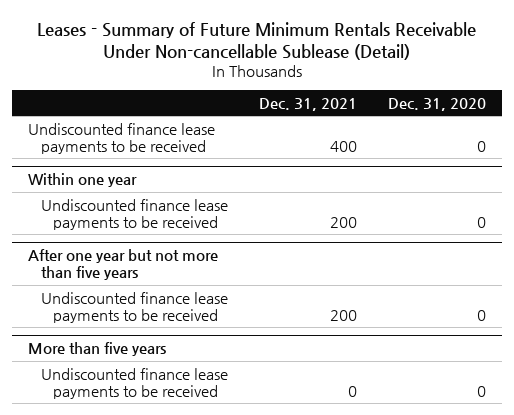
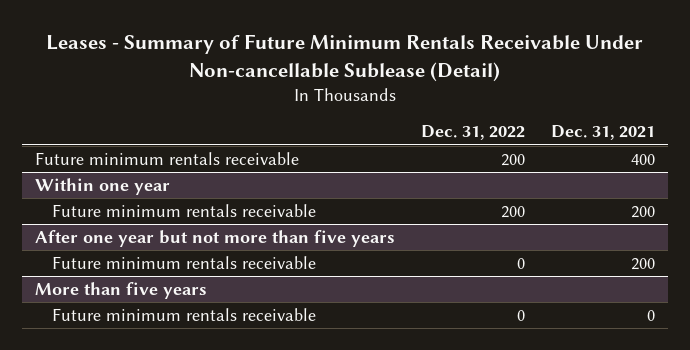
[388,97,487,111] Dec. 31, 2020 -> none
none -> [420,125,525,141] Dec. 31, 2022
[28,122,216,154] Undiscounted finance lease payments to be received -> none
none -> [34,151,299,165] Future minimum rentals receivable
[40,198,228,230] Undiscounted finance lease payments to be received -> none
none -> [52,203,317,217] Future minimum rentals receivable
[40,291,228,323] Undiscounted finance lease payments to be received -> none
none -> [52,255,317,269] Future minimum rentals receivable
[40,367,228,399] Undiscounted finance lease payments to be received -> none
none -> [52,307,317,321] Future minimum rentals receivable

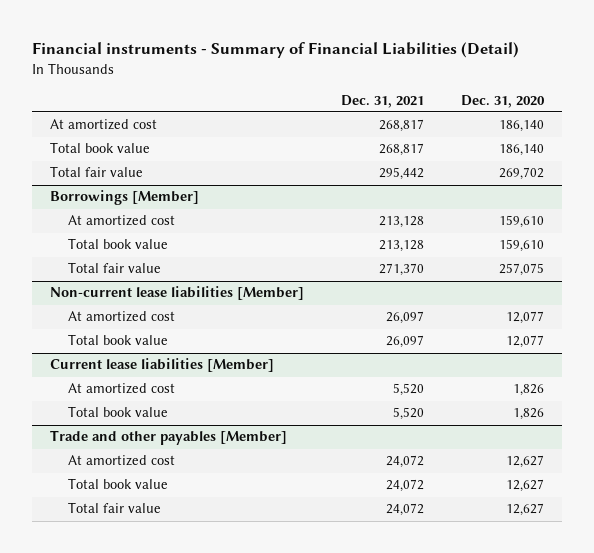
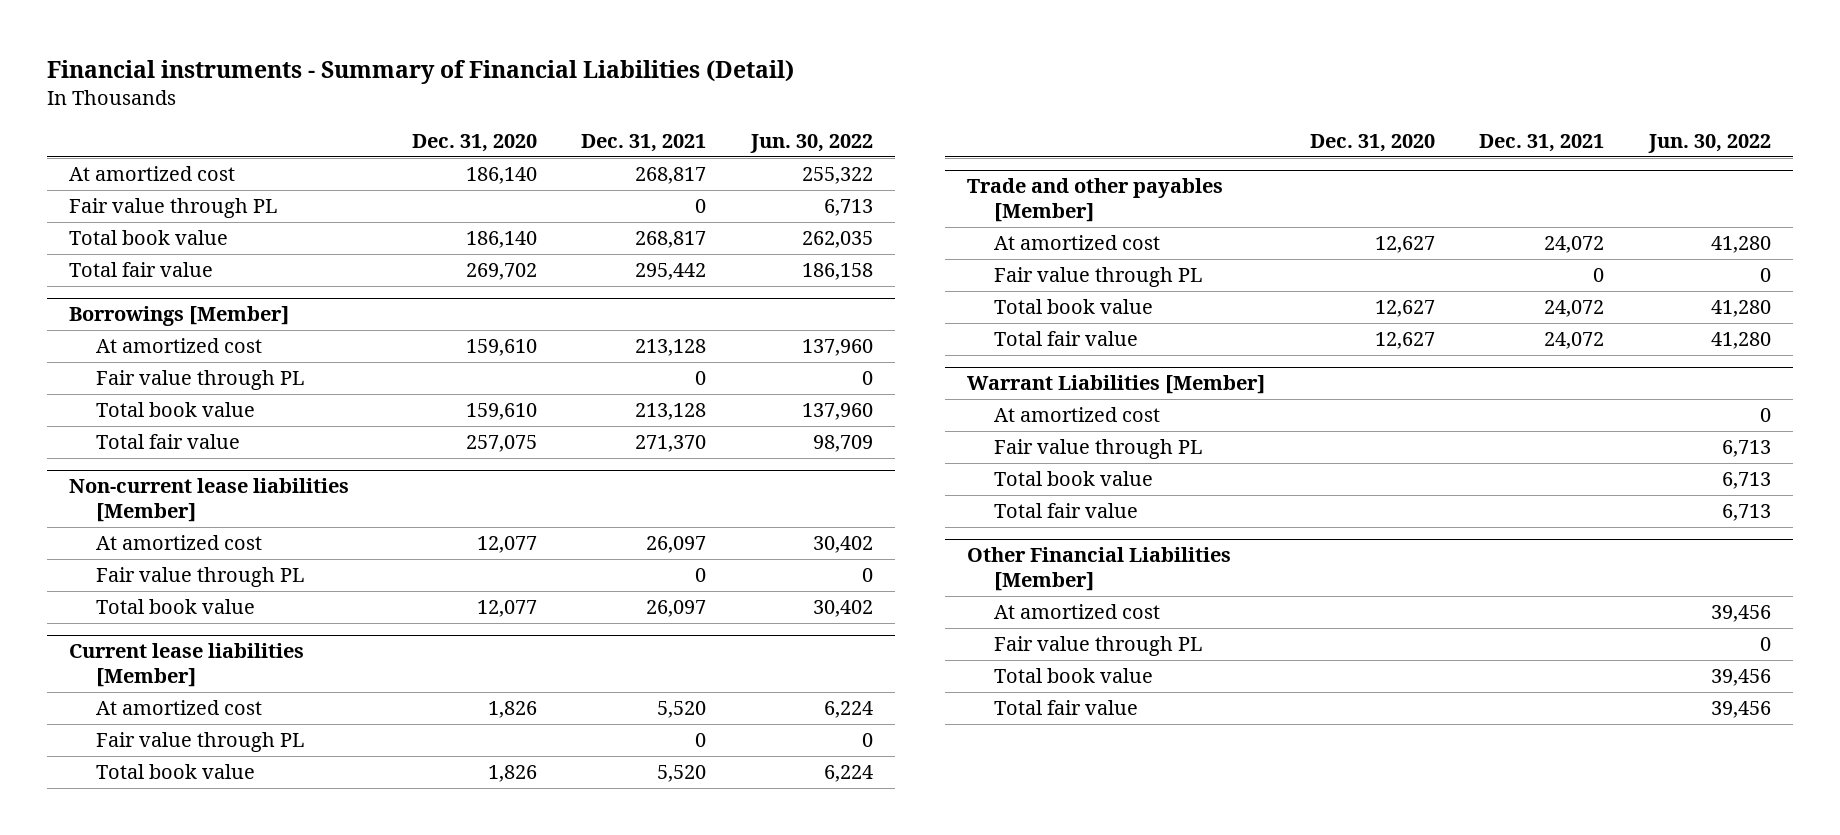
none -> [749,134,873,154] Jun. 30, 2022
none -> [69,198,278,219] Fair value through PL
none -> [95,370,304,391] Fair value through PL
none -> [95,567,304,588] Fair value through PL
none -> [95,732,304,753] Fair value through PL
none -> [994,267,1203,288] Fair value through PL
none -> [967,375,1266,395] Warrant Liabilities [Member]
none -> [994,407,1161,423] At amortized cost
none -> [994,439,1203,460] Fair value through PL
none -> [994,471,1154,487] Total book value
none -> [994,503,1139,519] Total fair value
none -> [967,547,1232,591] Other Financial Liabilities [Member]
none -> [994,604,1161,620] At amortized cost
none -> [994,636,1203,657] Fair value through PL
none -> [994,668,1154,684] Total book value
none -> [994,700,1139,716] Total fair value

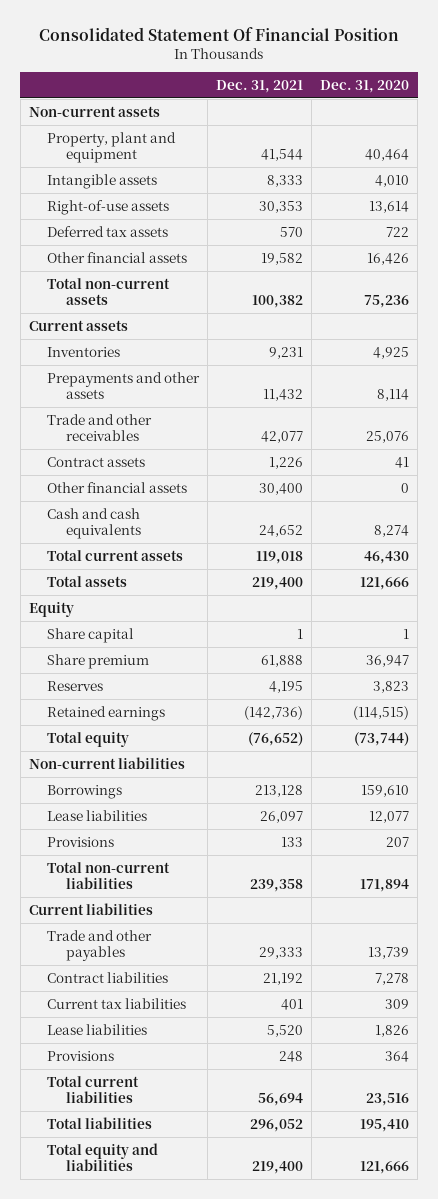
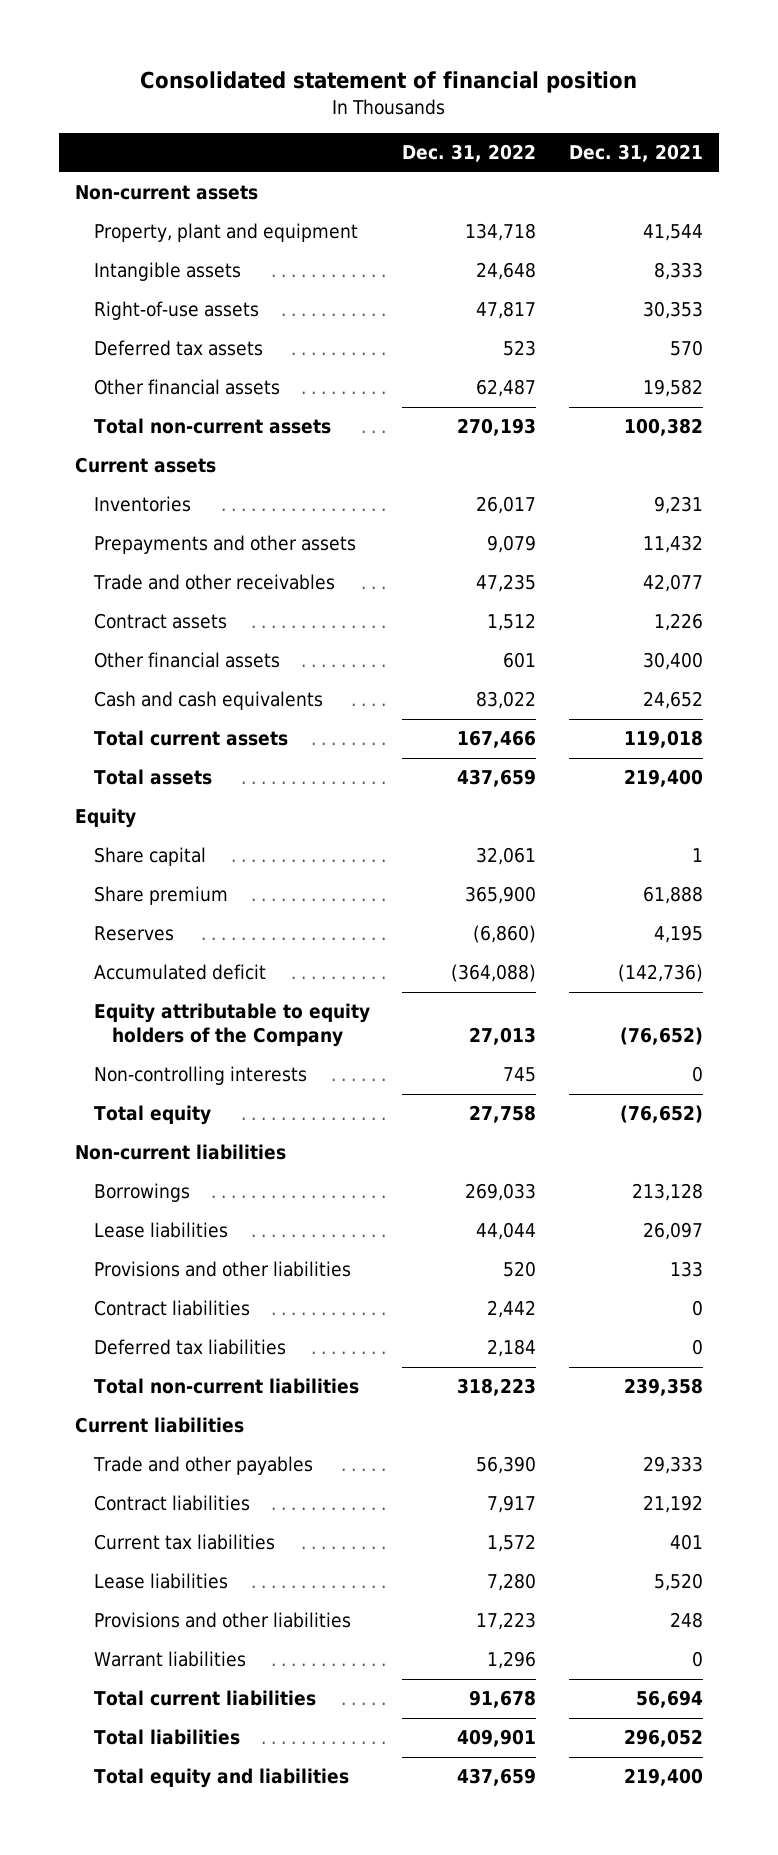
[39,26,400,41] Consolidated Statement Of Financial Position -> [140,71,638,94] Consolidated statement of financial position
[320,79,410,93] Dec. 31, 2020 -> none
none -> [402,144,537,163] Dec. 31, 2022
[47,705,166,721] Retained earnings -> [93,964,266,981] Accumulated deficit
none -> [93,1003,370,1048] Equity attributable to equity holders of the Company
none -> [93,1066,307,1086] Non-controlling interests
[47,836,115,847] Provisions -> [93,1261,351,1278] Provisions and other liabilities
none -> [93,1300,250,1317] Contract liabilities
none -> [93,1339,286,1356] Deferred tax liabilities
[47,1050,115,1061] Provisions -> [93,1612,351,1629] Provisions and other liabilities
none -> [93,1651,246,1668] Warrant liabilities

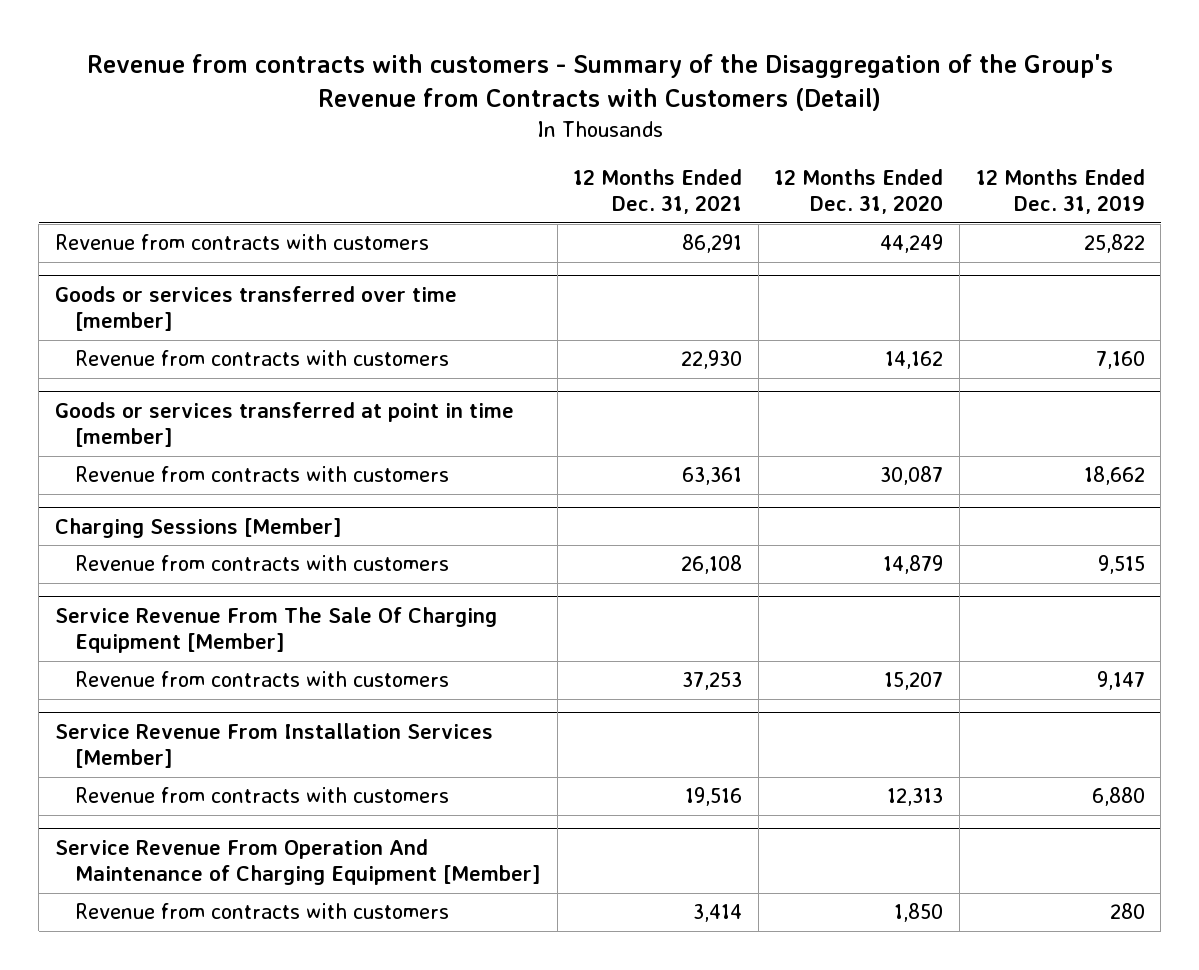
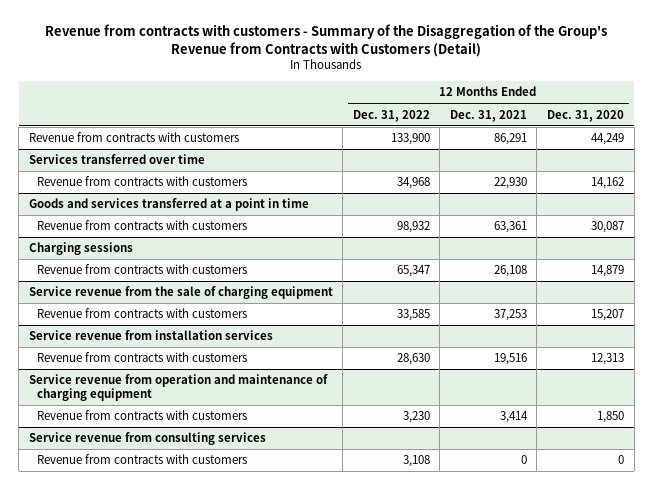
[975,168,1145,215] 12 Months Ended Dec. 31, 2019 -> none
none -> [352,109,430,122] Dec. 31, 2022
[54,285,457,332] Goods or services transferred over time [member] -> [28,154,205,165] Services transferred over time
[54,401,514,448] Goods or services transferred at point in time [member] -> [28,198,309,212] Goods and services transferred at a point in time
[54,517,342,538] Charging Sessions [Member] -> [28,242,133,256] Charging sessions
[54,606,497,654] Service Revenue From The Sale Of Charging Equipment [Member] -> [28,286,333,300] Service revenue from the sale of charging equipment
[54,722,493,769] Service Revenue From Installation Services [Member] -> [28,330,273,341] Service revenue from installation services
[54,838,541,886] Service Revenue From Operation And Maintenance of Charging Equipment [Member] -> [28,374,328,402] Service revenue from operation and maintenance of charging equipment
none -> [28,432,266,446] Service revenue from consulting services
none -> [37,454,248,465] Revenue from contracts with customers

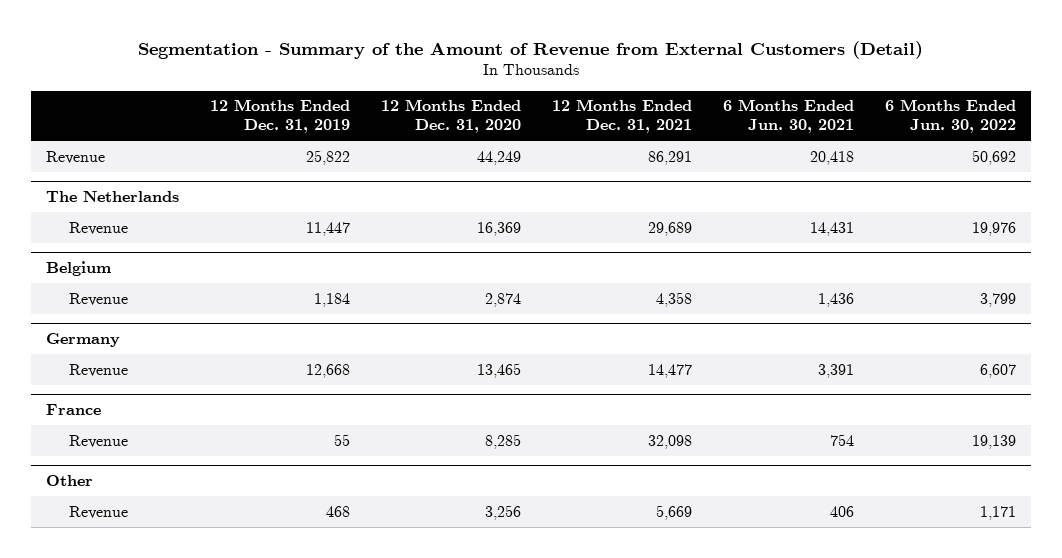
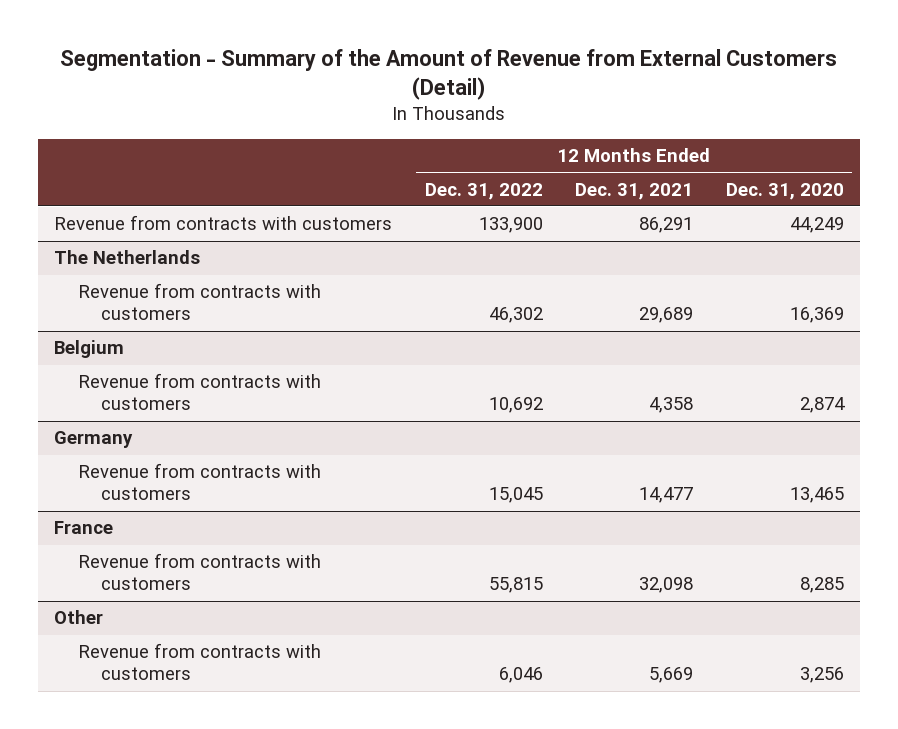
[210,99,351,134] 12 Months Ended Dec. 31, 2019 -> none
[722,99,854,134] 6 Months Ended Jun. 30, 2021 -> none
[884,99,1016,134] 6 Months Ended Jun. 30, 2022 -> none
none -> [424,182,543,200] Dec. 31, 2022
[46,150,106,164] Revenue -> [54,215,393,231] Revenue from contracts with customers
[69,221,129,235] Revenue -> [77,283,321,321] Revenue from contracts with customers
[69,292,129,306] Revenue -> [77,373,321,411] Revenue from contracts with customers
[69,363,129,377] Revenue -> [77,463,321,501] Revenue from contracts with customers
[69,434,129,448] Revenue -> [77,553,321,591] Revenue from contracts with customers
[69,505,129,519] Revenue -> [77,643,321,681] Revenue from contracts with customers

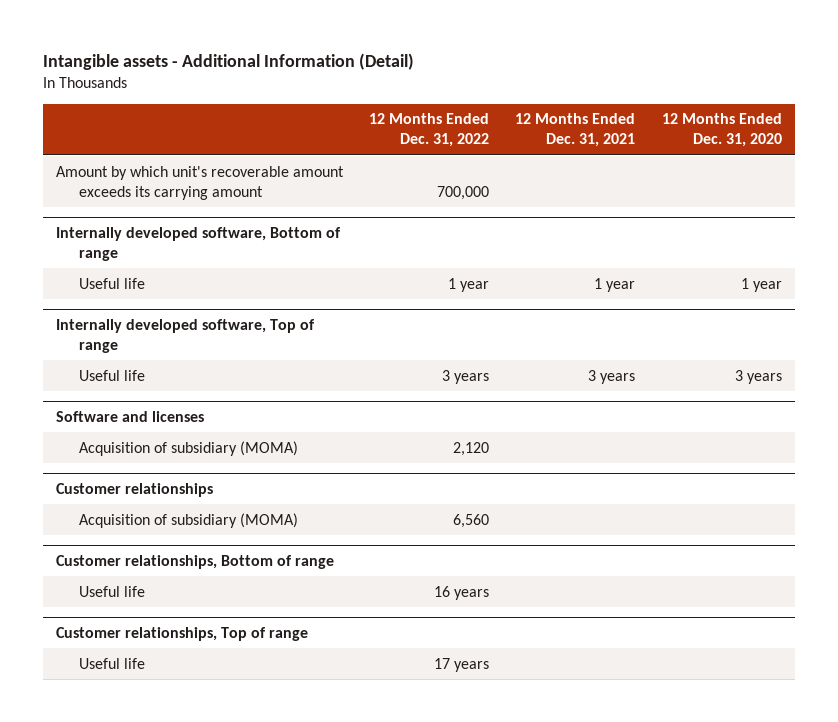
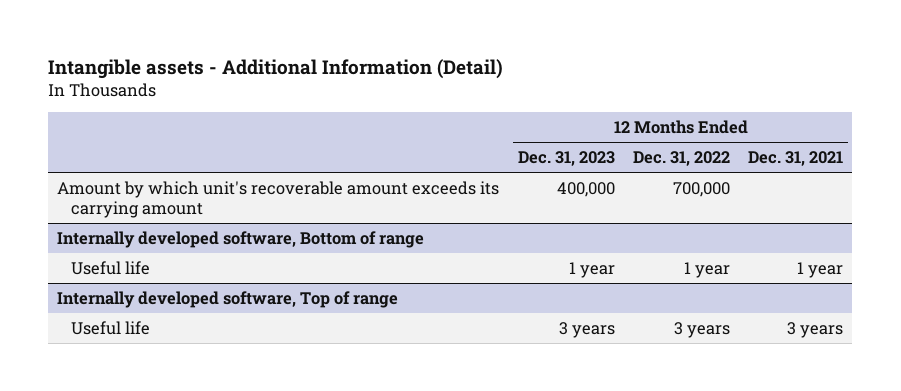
[661,113,782,148] 12 Months Ended Dec. 31, 2020 -> none
none -> [517,151,615,167] Dec. 31, 2023
[56,410,205,422] Software and licenses -> none
[78,440,298,456] Acquisition of subsidiary (MOMA) -> none
[56,482,214,497] Customer relationships -> none
[78,512,298,528] Acquisition of subsidiary (MOMA) -> none
[56,554,335,569] Customer relationships, Bottom of range -> none
[78,585,145,597] Useful life -> none
[56,626,309,641] Customer relationships, Top of range -> none
[78,657,145,669] Useful life -> none

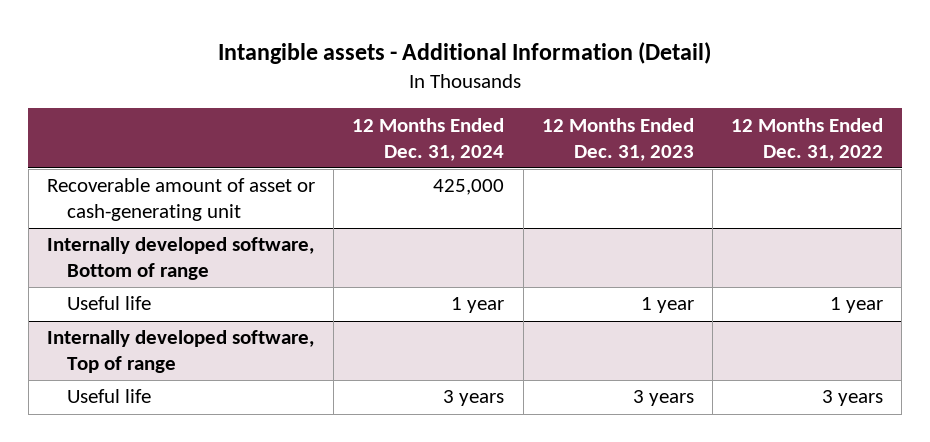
[748,151,844,167] Dec. 31, 2021 -> none
none -> [352,117,505,161] 12 Months Ended Dec. 31, 2024
[57,180,500,218] Amount by which unit's recoverable amount exceeds its carrying amount -> none
none -> [47,178,316,222] Recoverable amount of asset or cash-generating unit

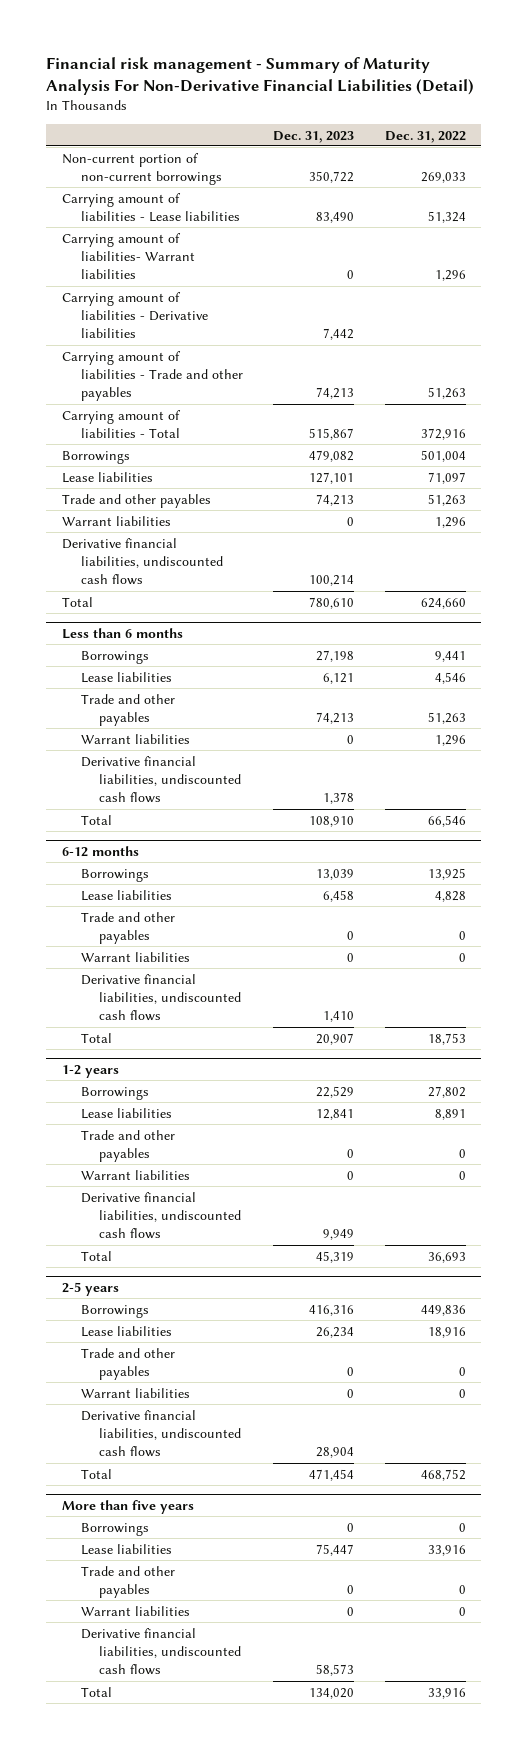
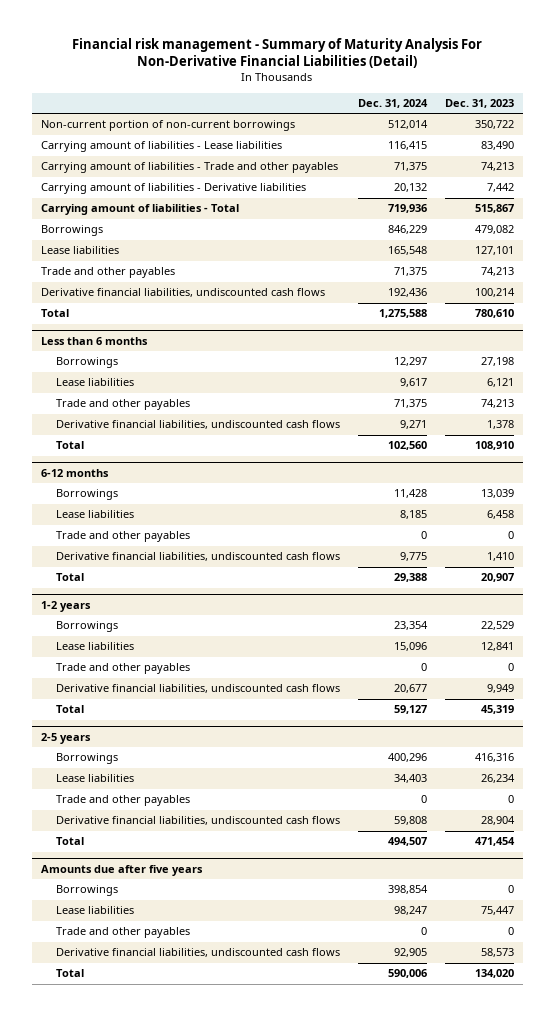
[385,130,467,143] Dec. 31, 2022 -> none
none -> [358,99,429,109] Dec. 31, 2024
[61,232,195,280] Carrying amount of liabilities- Warrant liabilities -> none
[61,291,208,339] Carrying amount of liabilities - Derivative liabilities -> [40,183,306,195] Carrying amount of liabilities - Derivative liabilities
[61,515,171,526] Warrant liabilities -> none
[80,733,190,744] Warrant liabilities -> none
[80,951,190,962] Warrant liabilities -> none
[80,1169,190,1180] Warrant liabilities -> none
[80,1387,190,1398] Warrant liabilities -> none
[61,1499,194,1514] More than five years -> [40,864,203,876] Amounts due after five years
[80,1605,190,1616] Warrant liabilities -> none

